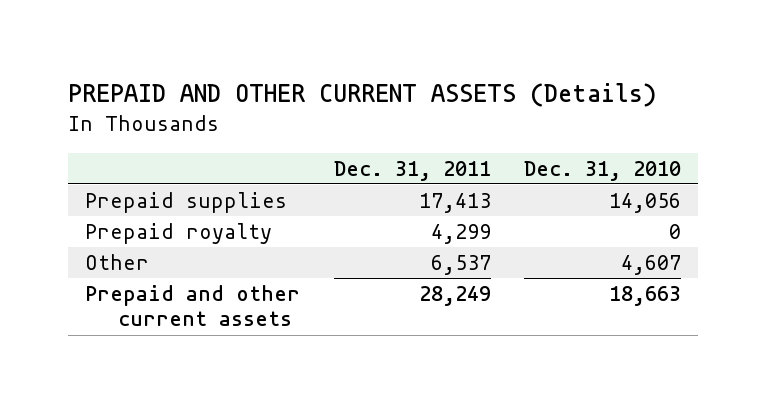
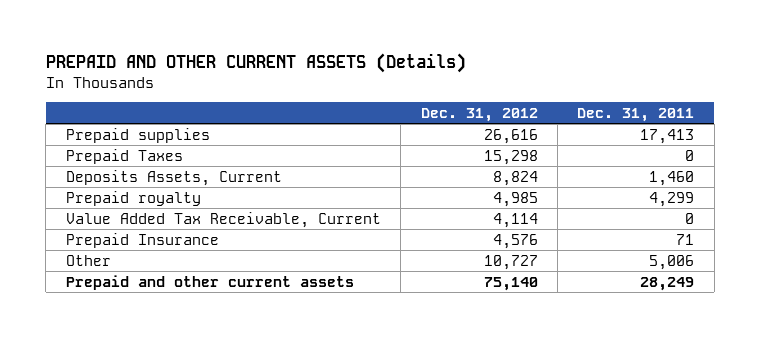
[524,160,682,181] Dec. 31, 2010 -> none
none -> [420,107,538,122] Dec. 31, 2012
none -> [65,148,183,164] Prepaid Taxes
none -> [65,169,282,186] Deposits Assets, Current
none -> [65,211,381,228] Value Added Tax Receivable, Current
none -> [65,232,219,248] Prepaid Insurance
[430,255,491,276] 6,537 -> [649,254,695,270] 5,006

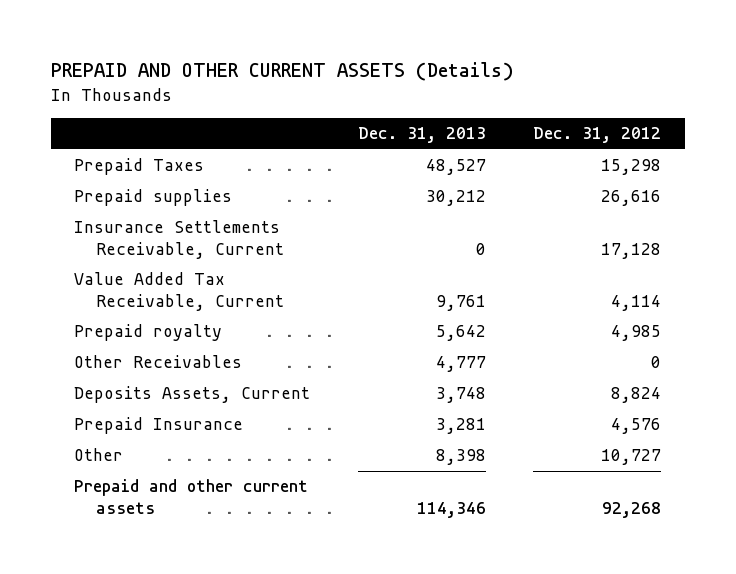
[577,107,695,122] Dec. 31, 2011 -> none
none -> [357,127,486,144] Dec. 31, 2013
[65,127,210,143] Prepaid supplies -> [74,189,233,207] Prepaid supplies
none -> [74,220,284,259] Insurance Settlements Receivable, Current
[65,190,201,206] Prepaid royalty -> [74,324,223,342] Prepaid royalty
none -> [74,355,243,369] Other Receivables
[65,169,282,186] Deposits Assets, Current -> [74,386,311,404] Deposits Assets, Current
[483,276,538,291] 75,140 -> [602,501,662,518] 92,268

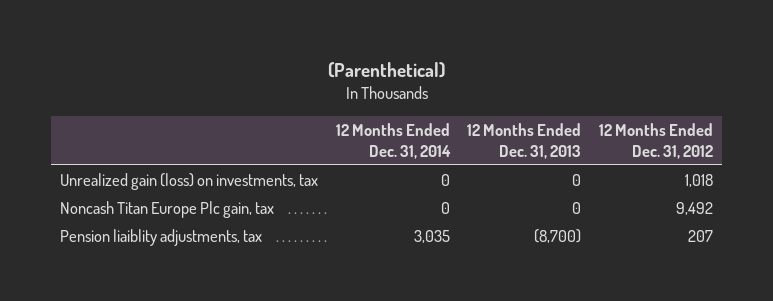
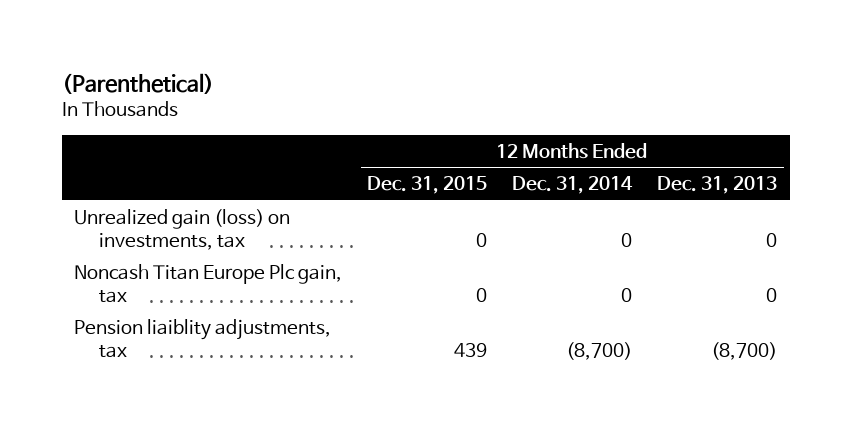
[598,122,713,159] 12 Months Ended Dec. 31, 2012 -> none
none -> [367,176,488,195] Dec. 31, 2015
[413,230,450,244] 3,035 -> [566,341,633,360] (8,700)

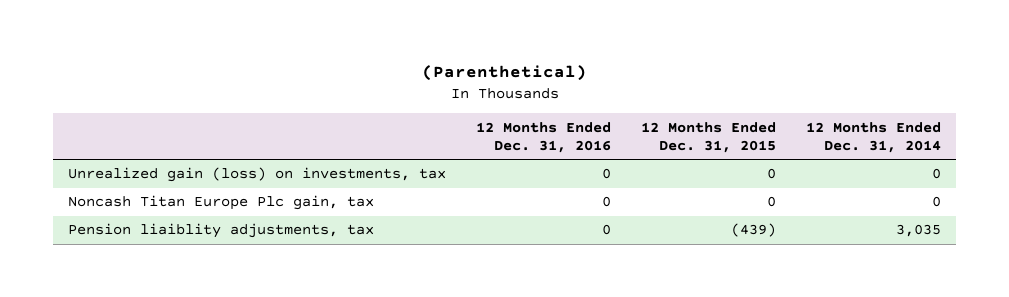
[657,176,778,195] Dec. 31, 2013 -> none
none -> [476,121,612,153] 12 Months Ended Dec. 31, 2016
[454,342,488,357] 439 -> [731,223,777,238] (439)
[566,341,633,360] (8,700) -> [895,224,941,238] 3,035

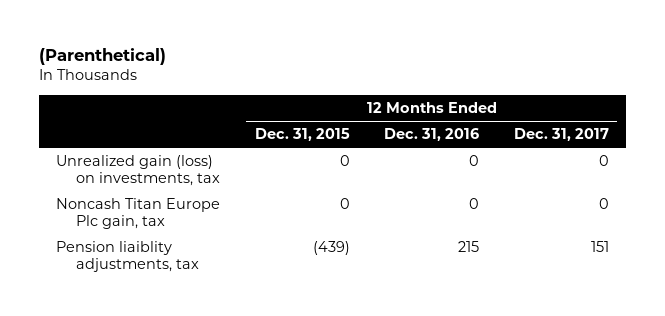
[805,121,941,153] 12 Months Ended Dec. 31, 2014 -> none
none -> [513,128,609,142] Dec. 31, 2017
[602,224,612,236] 0 -> [458,241,480,253] 215

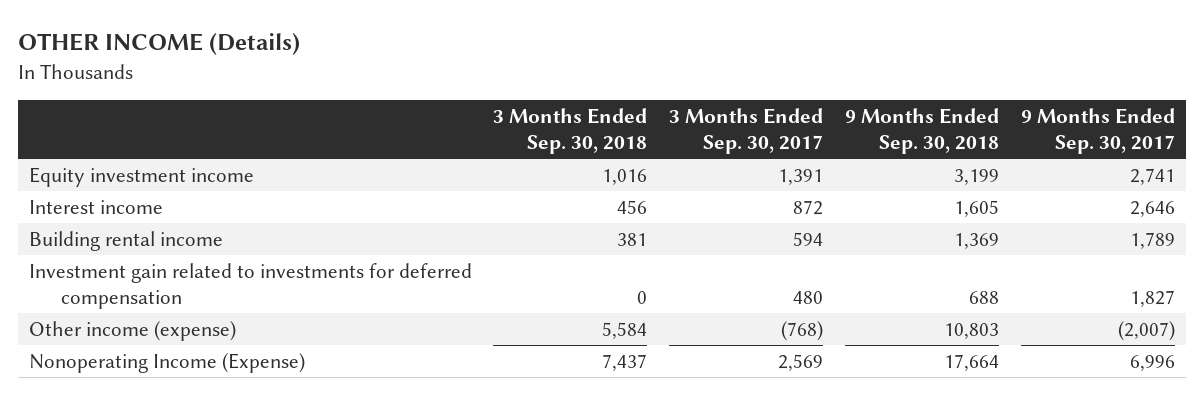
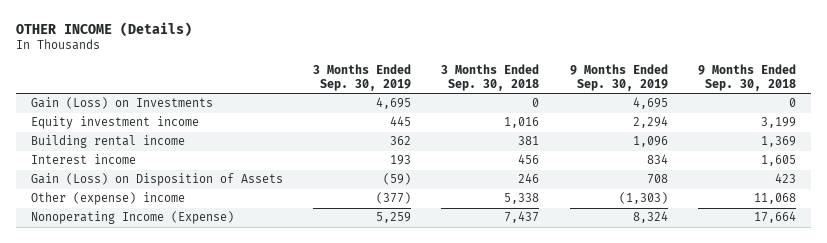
[669,108,824,154] 3 Months Ended Sep. 30, 2017 -> none
[1020,108,1175,154] 9 Months Ended Sep. 30, 2017 -> none
none -> [313,64,412,91] 3 Months Ended Sep. 30, 2019
none -> [569,64,668,91] 9 Months Ended Sep. 30, 2019
none -> [31,97,214,110] Gain (Loss) on Investments
[28,263,472,309] Investment gain related to investments for deferred compensation -> none
[28,200,163,215] Interest income -> [31,154,137,165] Interest income
none -> [31,173,284,187] Gain (Loss) on Disposition of Assets
[28,321,236,342] Other income (expense) -> [31,192,186,206] Other (expense) income
[602,322,648,340] 5,584 -> [504,193,540,205] 5,338
[943,323,999,340] 10,803 -> [753,193,796,205] 11,068

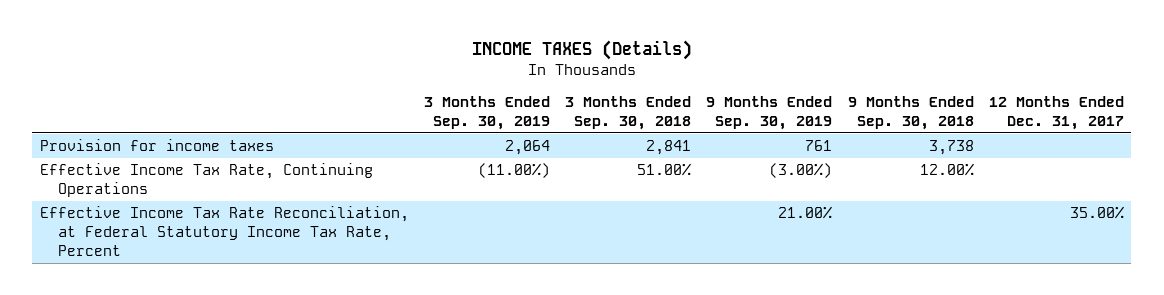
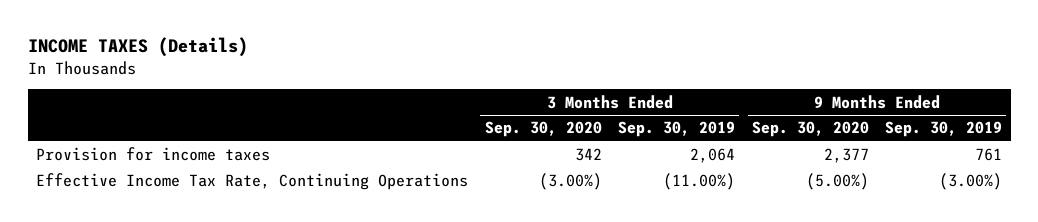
[565,96,692,131] 3 Months Ended Sep. 30, 2018 -> none
[847,96,974,131] 9 Months Ended Sep. 30, 2018 -> none
[988,96,1124,131] 12 Months Ended Dec. 31, 2017 -> none
none -> [484,121,602,138] Sep. 30, 2020
none -> [751,121,869,138] Sep. 30, 2020
[40,206,410,257] Effective Income Tax Rate Reconciliation, at Federal Statutory Income Tax Rate, Percent -> none

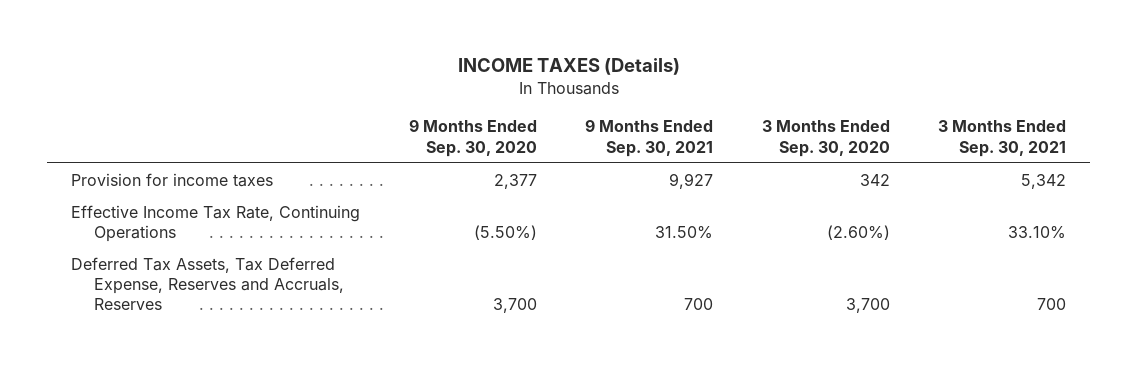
[618,121,736,138] Sep. 30, 2019 -> none
[885,121,1003,138] Sep. 30, 2019 -> none
none -> [585,119,714,157] 9 Months Ended Sep. 30, 2021
none -> [938,120,1067,157] 3 Months Ended Sep. 30, 2021
[538,173,602,191] (3.00%) -> [826,225,890,241] (2.60%)
[805,173,869,191] (5.00%) -> [473,225,537,241] (5.50%)
none -> [71,257,344,311] Deferred Tax Assets, Tax Deferred Expense, Reserves and Accruals, Reserves

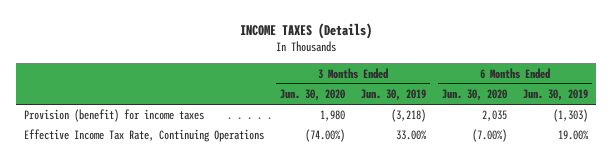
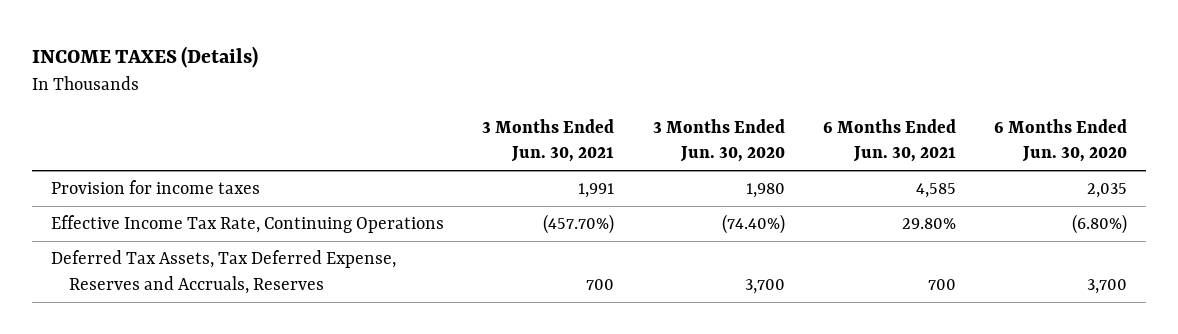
[360,89,426,102] Jun. 30, 2019 -> none
[523,89,589,102] Jun. 30, 2019 -> none
none -> [482,119,615,163] 3 Months Ended Jun. 30, 2021
none -> [822,119,956,163] 6 Months Ended Jun. 30, 2021
[23,109,204,123] Provision (benefit) for income taxes -> [51,180,261,195] Provision for income taxes
[304,129,345,143] (74.00%) -> [721,214,785,235] (74.40%)
[471,129,507,143] (7.00%) -> [1071,214,1127,235] (6.80%)
none -> [51,250,397,294] Deferred Tax Assets, Tax Deferred Expense, Reserves and Accruals, Reserves

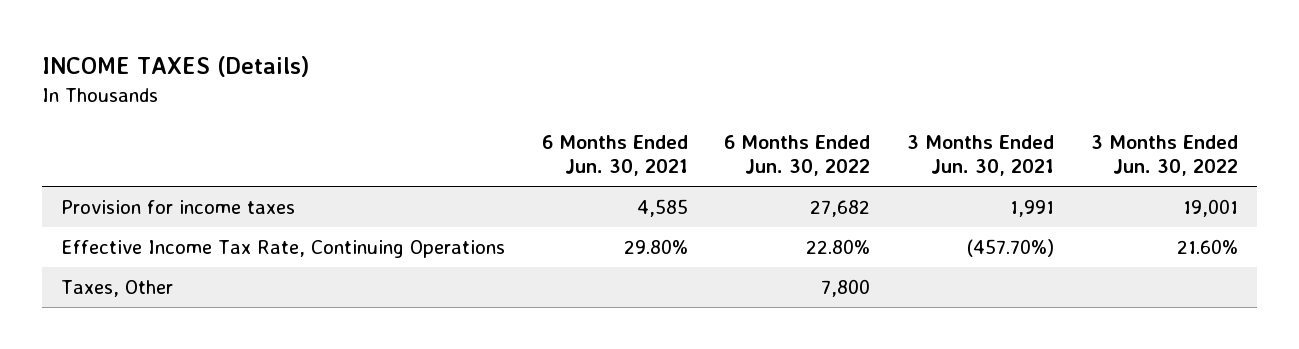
[652,119,785,163] 3 Months Ended Jun. 30, 2020 -> none
[993,119,1127,163] 6 Months Ended Jun. 30, 2020 -> none
none -> [724,135,871,177] 6 Months Ended Jun. 30, 2022
none -> [1091,135,1239,177] 3 Months Ended Jun. 30, 2022
[51,250,397,294] Deferred Tax Assets, Tax Deferred Expense, Reserves and Accruals, Reserves -> none
none -> [60,280,173,298] Taxes, Other

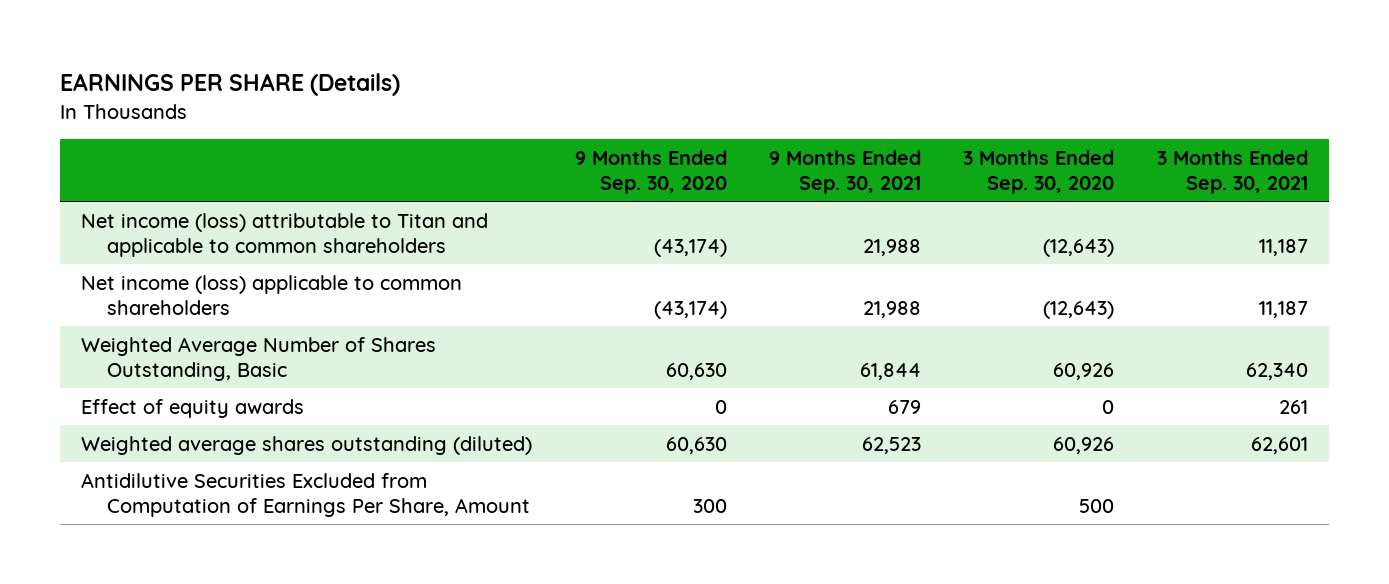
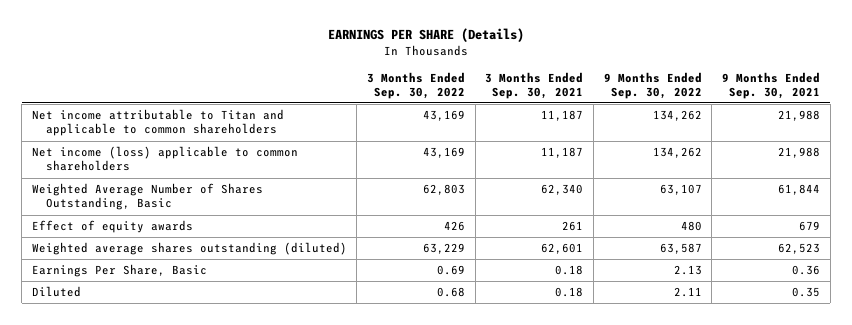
[574,149,727,194] 9 Months Ended Sep. 30, 2020 -> none
[963,149,1115,194] 3 Months Ended Sep. 30, 2020 -> none
none -> [366,71,465,99] 3 Months Ended Sep. 30, 2022
none -> [603,71,702,99] 9 Months Ended Sep. 30, 2022
[81,212,489,257] Net income (loss) attributable to Titan and applicable to common shareholders -> [31,109,284,137] Net income attributable to Titan and applicable to common shareholders
[81,472,530,517] Antidilutive Securities Excluded from Computation of Earnings Per Share, Amount -> none
none -> [31,264,207,278] Earnings Per Share, Basic
none -> [31,286,81,298] Diluted

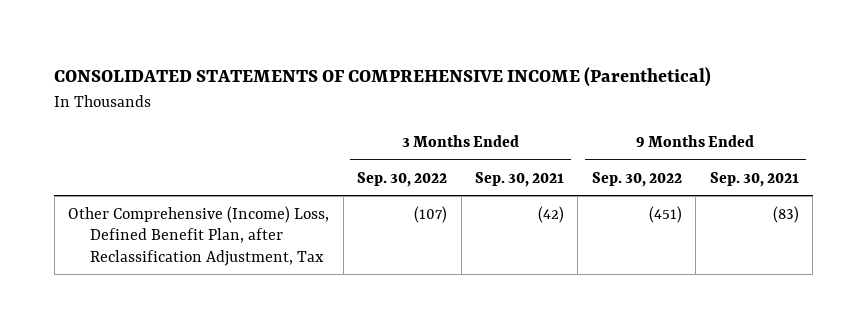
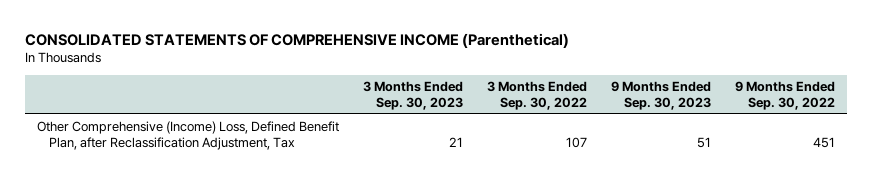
[475,171,565,187] Sep. 30, 2021 -> none
[709,171,799,187] Sep. 30, 2021 -> none
none -> [362,81,463,111] 3 Months Ended Sep. 30, 2023
none -> [610,81,711,111] 9 Months Ended Sep. 30, 2023
[414,205,448,223] (107) -> [565,136,587,148] 107
[648,205,682,223] (451) -> [812,136,835,148] 451

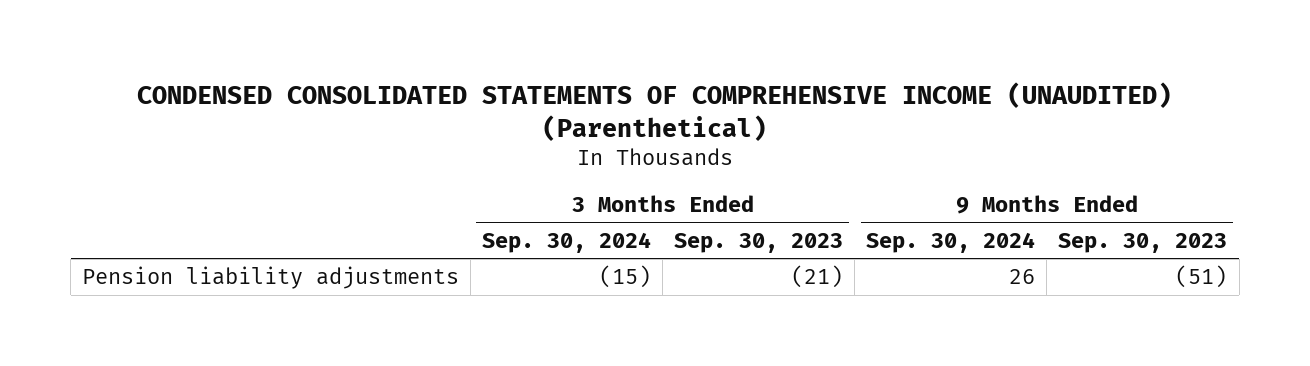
[24,32,569,48] CONSOLIDATED STATEMENTS OF COMPREHENSIVE INCOME (Parenthetical) -> [136,81,1172,141] CONDENSED CONSOLIDATED STATEMENTS OF COMPREHENSIVE INCOME (UNAUDITED) (Parenthetical)
[486,81,587,111] 3 Months Ended Sep. 30, 2022 -> none
[734,81,835,111] 9 Months Ended Sep. 30, 2022 -> none
none -> [482,231,652,253] Sep. 30, 2024
none -> [866,231,1036,253] Sep. 30, 2024
[36,120,339,150] Other Comprehensive (Income) Loss, Defined Benefit Plan, after Reclassification Adjustment, Tax -> none
none -> [82,266,460,290] Pension liability adjustments

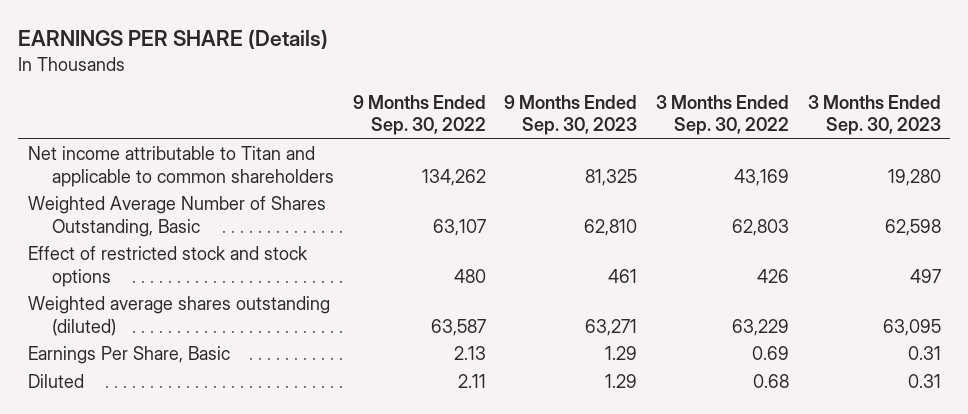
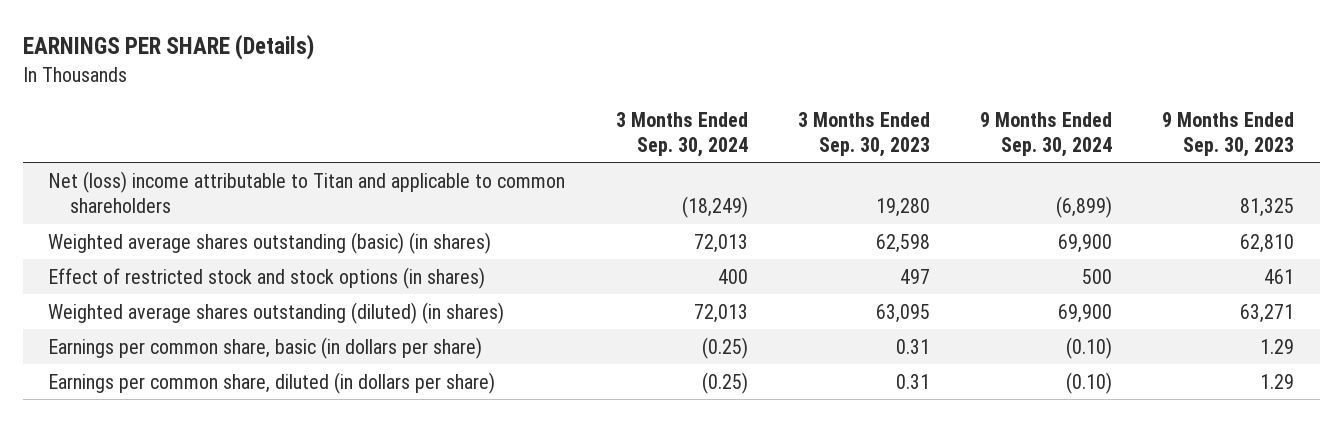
[352,95,486,136] 9 Months Ended Sep. 30, 2022 -> none
[655,95,789,136] 3 Months Ended Sep. 30, 2022 -> none
none -> [615,111,748,157] 3 Months Ended Sep. 30, 2024
none -> [980,111,1113,157] 9 Months Ended Sep. 30, 2024
[27,146,335,187] Net income attributable to Titan and applicable to common shareholders -> [48,170,566,214] Net (loss) income attributable to Titan and applicable to common shareholders
[27,196,326,237] Weighted Average Number of Shares Outstanding, Basic -> [48,231,492,254] Weighted average shares outstanding (basic) (in shares)
[27,246,308,287] Effect of restricted stock and stock options -> [48,266,486,289] Effect of restricted stock and stock options (in shares)
[27,296,330,336] Weighted average shares outstanding (diluted) -> [48,301,505,324] Weighted average shares outstanding (diluted) (in shares)
[27,346,230,365] Earnings Per Share, Basic -> [48,336,483,359] Earnings per common share, basic (in dollars per share)
[27,374,84,389] Diluted -> [48,371,496,394] Earnings per common share, diluted (in dollars per share)

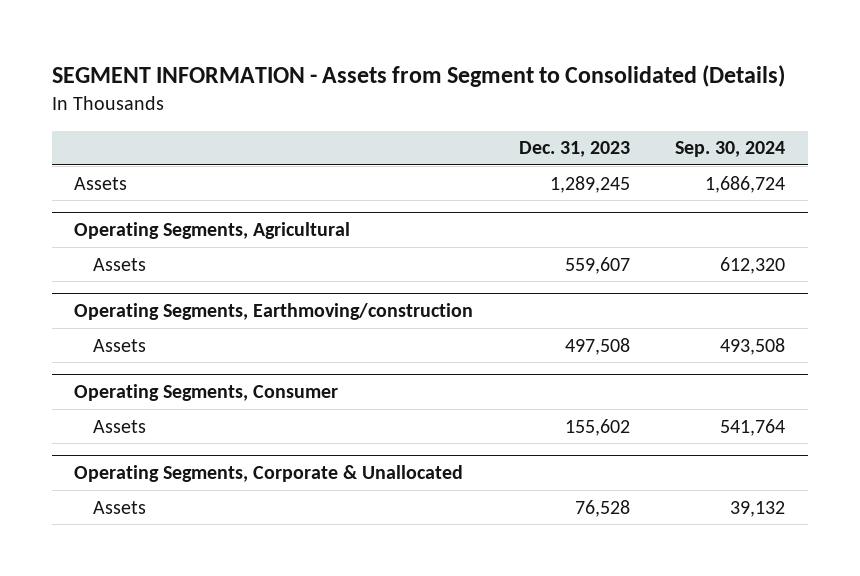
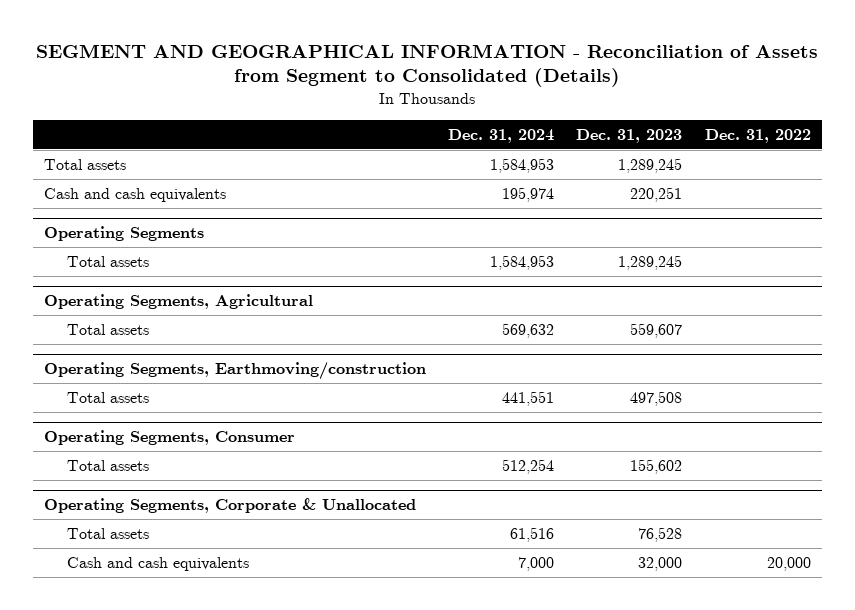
[51,65,785,88] SEGMENT INFORMATION - Assets from Segment to Consolidated (Details) -> [36,43,819,88] SEGMENT AND GEOGRAPHICAL INFORMATION - Reconciliation of Assets from Segment to Consolidated (Details)
[675,141,786,158] Sep. 30, 2024 -> none
none -> [448,128,555,143] Dec. 31, 2024
none -> [704,128,811,143] Dec. 31, 2022
[74,176,128,190] Assets -> [43,158,126,170] Total assets
none -> [43,187,226,202] Cash and cash equivalents
none -> [43,226,204,242] Operating Segments
none -> [66,255,149,267] Total assets
[93,257,147,271] Assets -> [66,323,149,335] Total assets
[93,338,147,352] Assets -> [66,391,149,403] Total assets
[93,419,147,433] Assets -> [66,459,149,471] Total assets
[93,500,147,514] Assets -> [66,527,149,539] Total assets
none -> [66,556,249,571] Cash and cash equivalents

